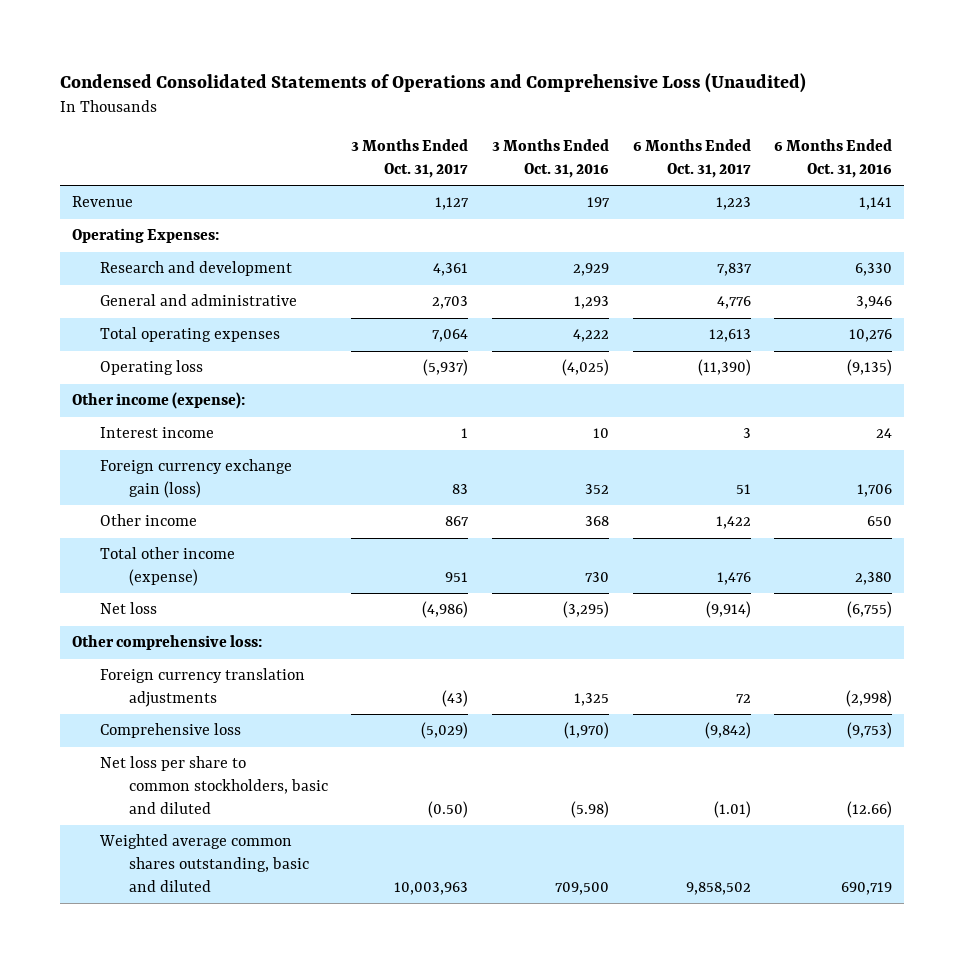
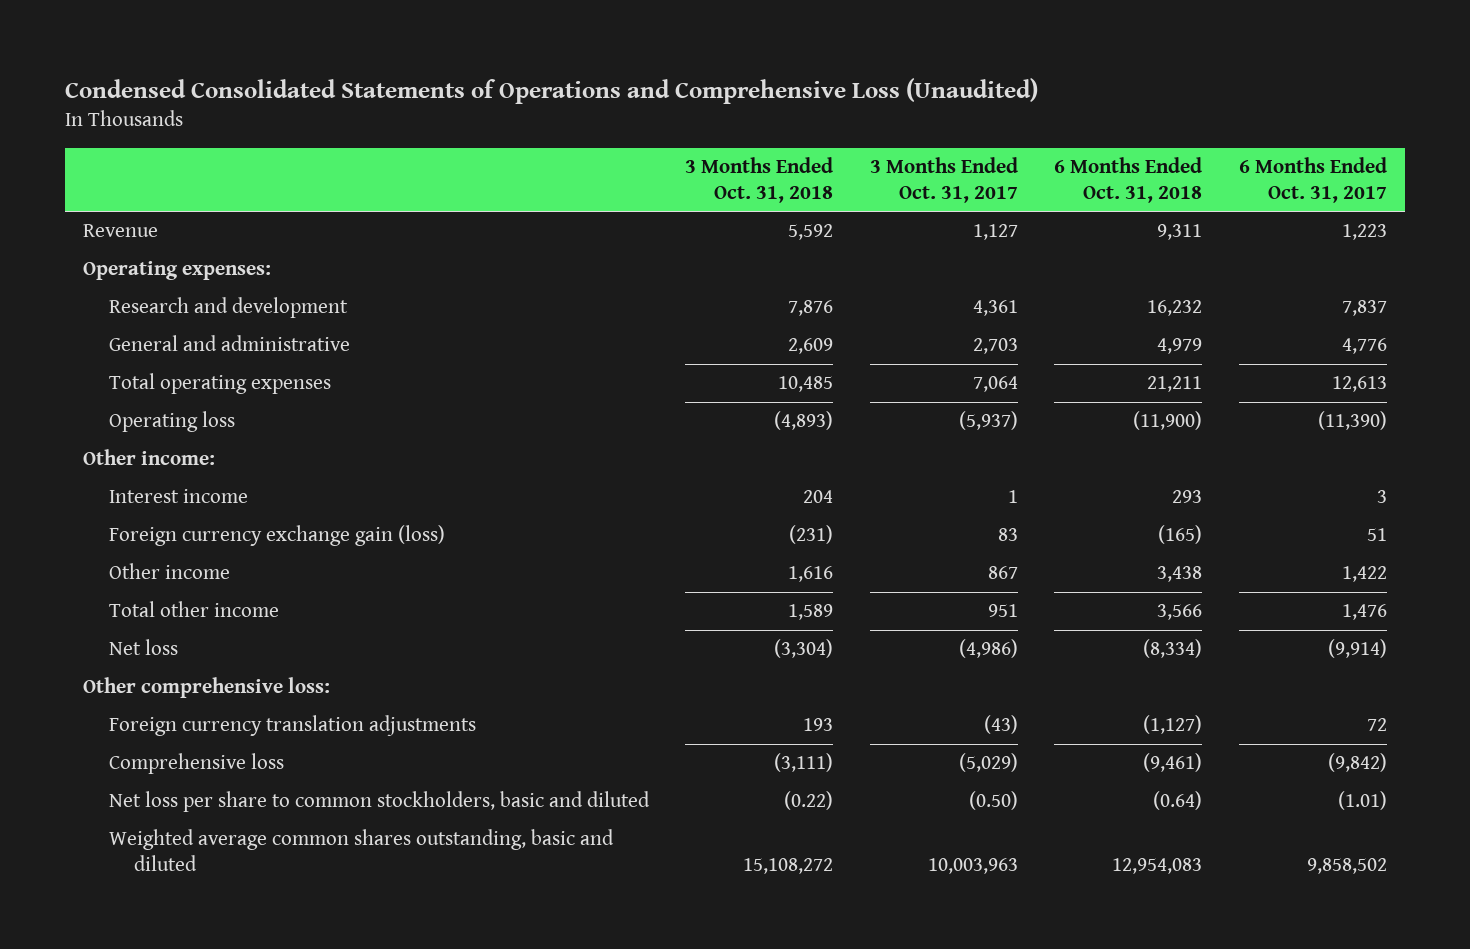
[491,139,609,178] 3 Months Ended Oct. 31, 2016 -> none
[774,139,893,178] 6 Months Ended Oct. 31, 2016 -> none
none -> [685,157,834,203] 3 Months Ended Oct. 31, 2018
none -> [1054,157,1203,203] 6 Months Ended Oct. 31, 2018
[71,228,219,244] Operating Expenses: -> [83,261,272,281] Operating expenses:
[71,392,245,410] Other income (expense): -> [83,449,216,466] Other income:
[100,547,236,587] Total other income (expense) -> [108,601,279,618] Total other income

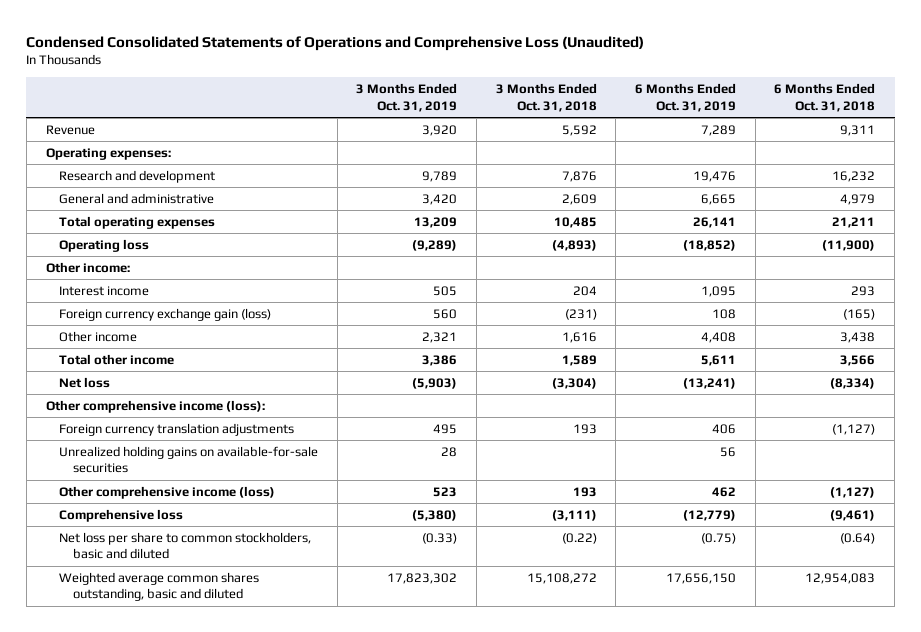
[869,157,1018,203] 3 Months Ended Oct. 31, 2017 -> none
[1238,157,1387,203] 6 Months Ended Oct. 31, 2017 -> none
none -> [356,83,458,112] 3 Months Ended Oct. 31, 2019
none -> [635,83,737,112] 6 Months Ended Oct. 31, 2019
[83,677,331,699] Other comprehensive loss: -> [45,399,265,413] Other comprehensive income (loss):
none -> [59,445,319,474] Unrealized holding gains on available-for-sale securities
none -> [59,485,276,499] Other comprehensive income (loss)

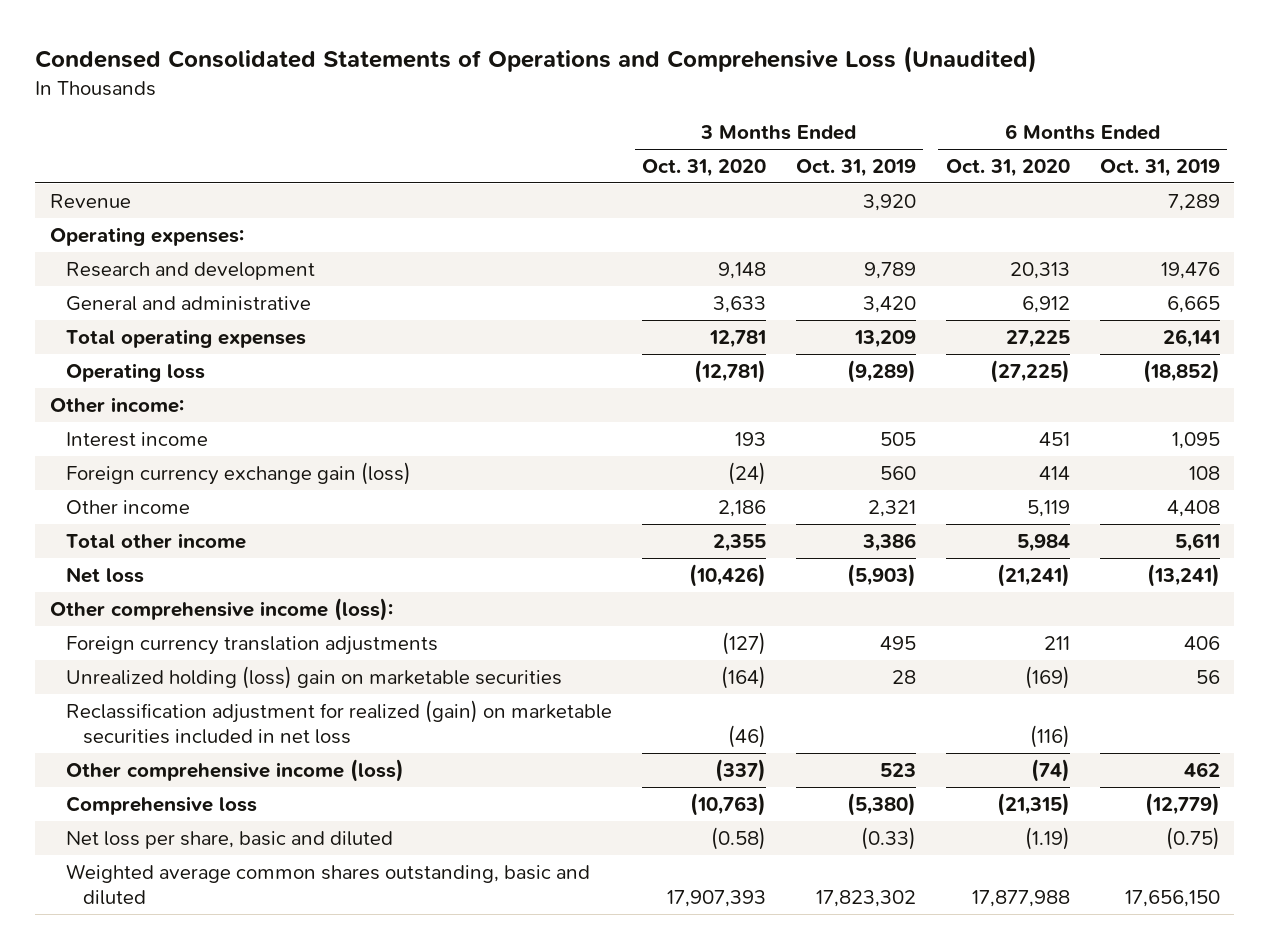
[495,83,597,112] 3 Months Ended Oct. 31, 2018 -> none
[774,83,876,112] 6 Months Ended Oct. 31, 2018 -> none
none -> [642,159,767,178] Oct. 31, 2020
none -> [945,159,1070,178] Oct. 31, 2020
[59,445,319,474] Unrealized holding gains on available-for-sale securities -> [66,665,563,689] Unrealized holding (loss) gain on marketable securities
none -> [66,699,613,745] Reclassification adjustment for realized (gain) on marketable securities included in net loss
[59,531,312,560] Net loss per share to common stockholders, basic and diluted -> [66,830,394,849] Net loss per share, basic and diluted

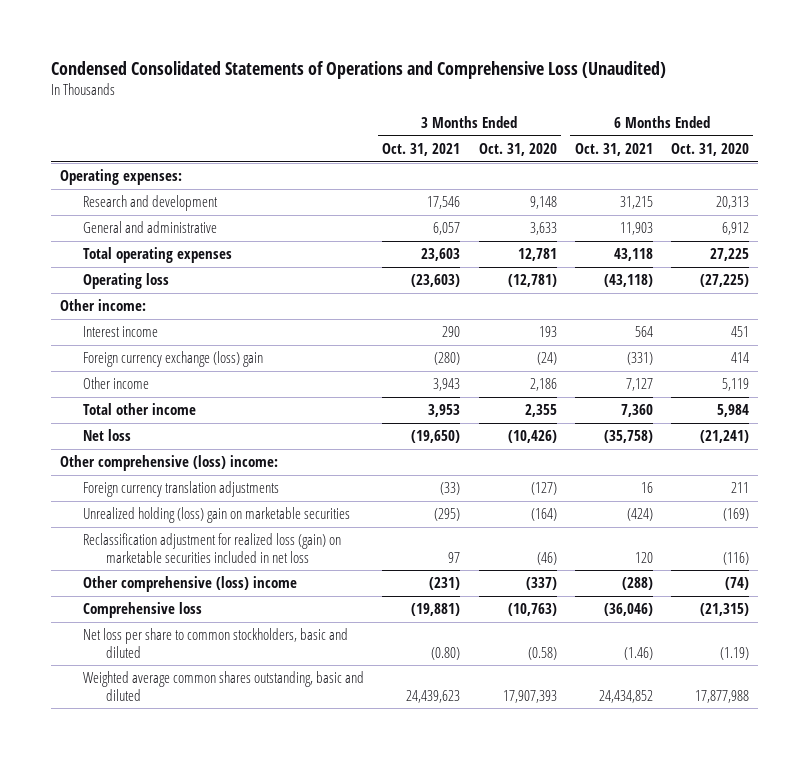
[795,159,916,178] Oct. 31, 2019 -> none
[1099,159,1220,178] Oct. 31, 2019 -> none
none -> [382,143,461,157] Oct. 31, 2021
none -> [574,143,653,157] Oct. 31, 2021
[49,193,131,208] Revenue -> none
[66,461,412,485] Foreign currency exchange gain (loss) -> [83,351,264,368] Foreign currency exchange (loss) gain
[49,597,393,621] Other comprehensive income (loss): -> [60,455,279,472] Other comprehensive (loss) income:
[66,699,613,745] Reclassification adjustment for realized (gain) on marketable securities included in net loss -> [83,533,342,563] Reclassification adjustment for realized loss (gain) on marketable securities included in net loss
[66,758,405,782] Other comprehensive income (loss) -> [83,576,298,593] Other comprehensive (loss) income
[66,830,394,849] Net loss per share, basic and diluted -> [83,628,349,658] Net loss per share to common stockholders, basic and diluted

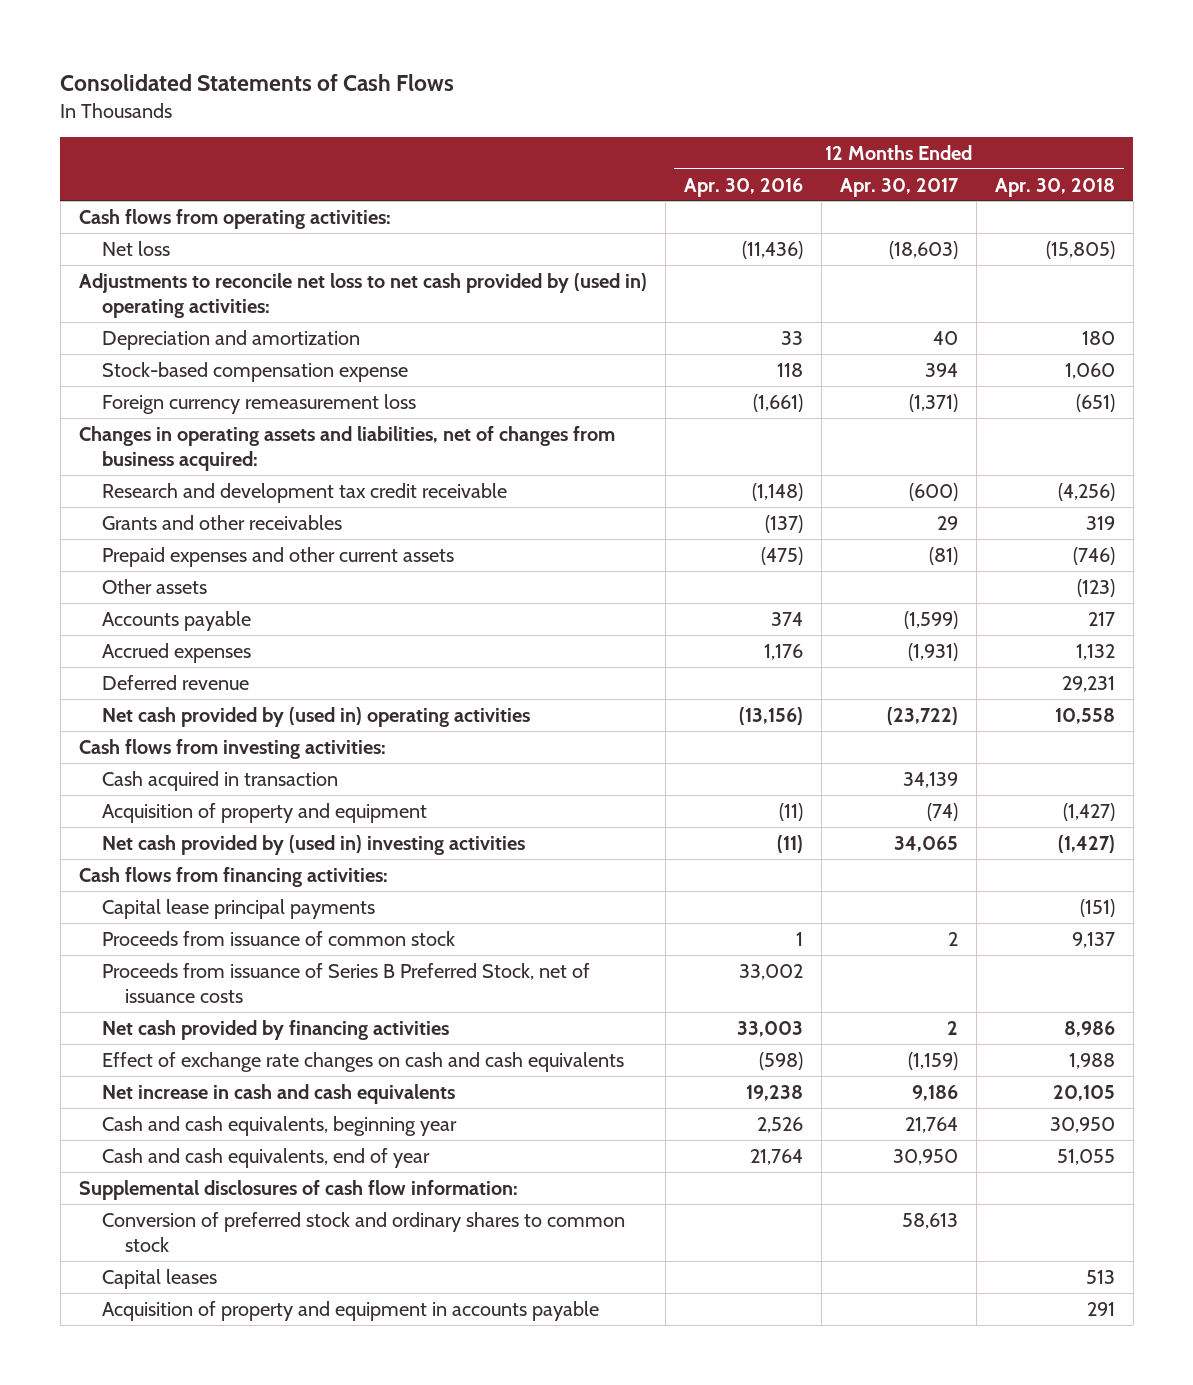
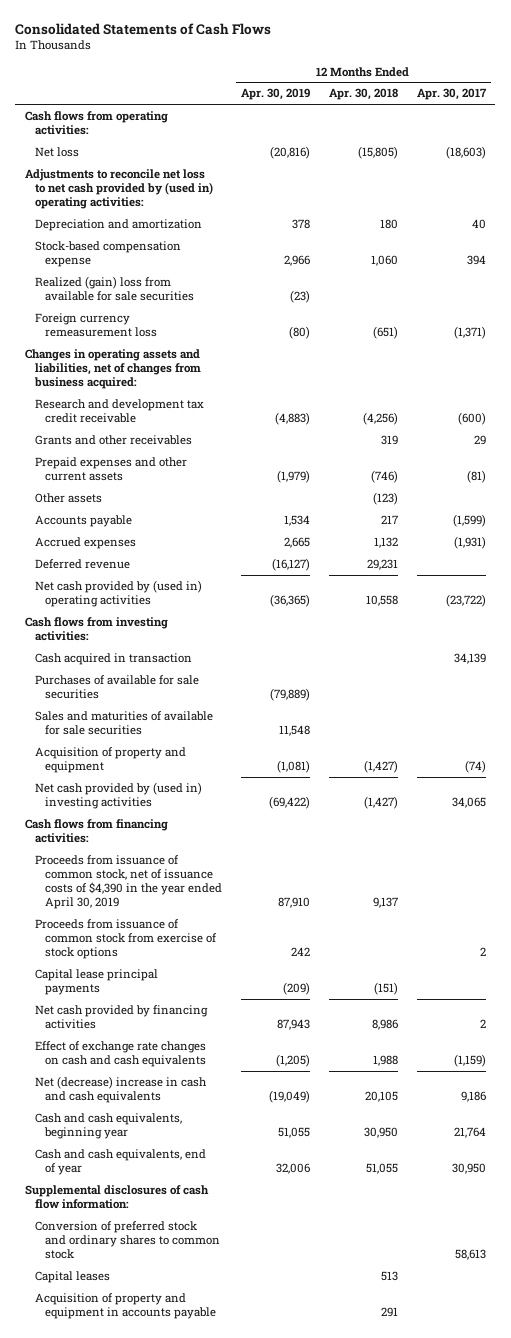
[683,177,803,197] Apr. 30, 2016 -> none
none -> [240,88,310,101] Apr. 30, 2019
none -> [34,275,195,302] Realized (gain) loss from available for sale securities
none -> [34,674,199,700] Purchases of available for sale securities
none -> [34,710,213,736] Sales and maturities of available for sale securities
none -> [34,854,223,910] Proceeds from issuance of common stock, net of issuance costs of $4,390 in the year ended April 30, 2019
none -> [34,918,218,960] Proceeds from issuance of common stock from exercise of stock options
[101,930,455,946] Proceeds from issuance of common stock -> none
[101,962,590,1004] Proceeds from issuance of Series B Preferred Stock, net of issuance costs -> none
[101,1083,455,1104] Net increase in cash and cash equivalents -> [34,1075,207,1104] Net (decrease) increase in cash and cash equivalents

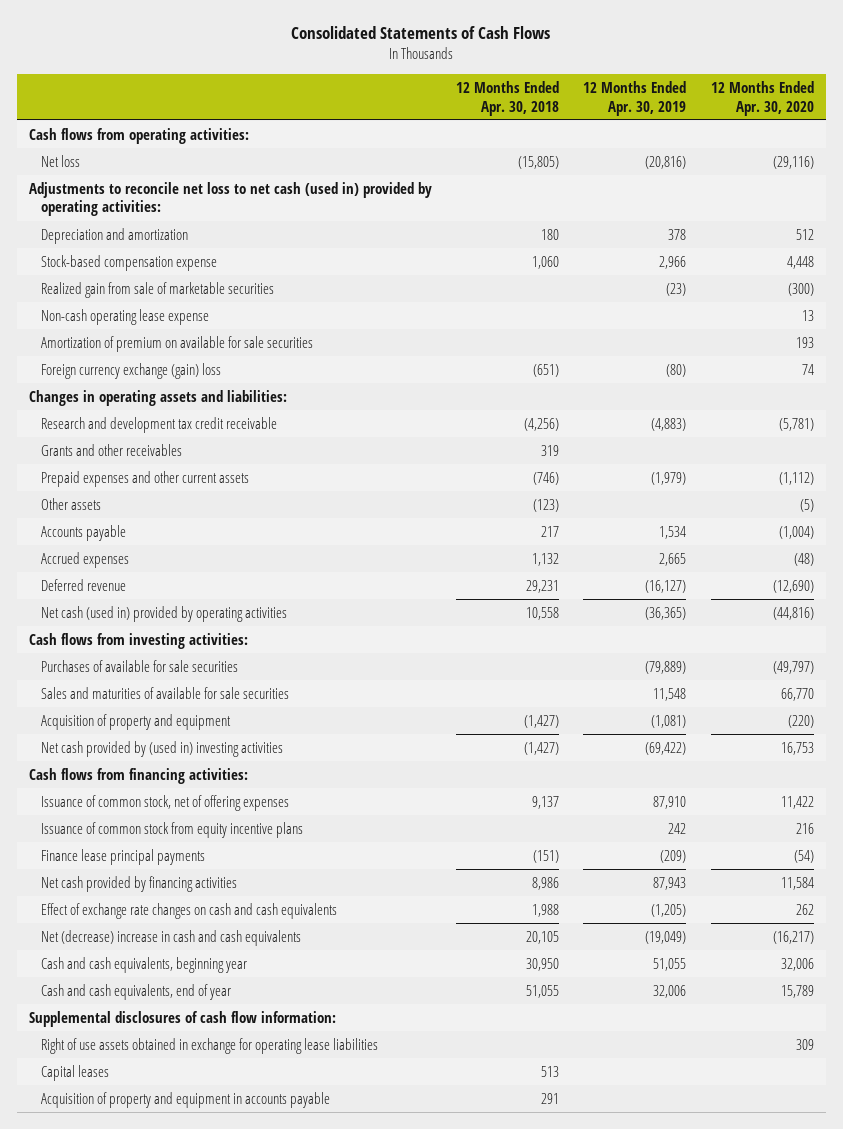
[416,88,487,101] Apr. 30, 2017 -> none
none -> [710,80,814,116] 12 Months Ended Apr. 30, 2020
[24,168,213,210] Adjustments to reconcile net loss to net cash provided by (used in) operating activities: -> [28,181,432,217] Adjustments to reconcile net loss to net cash (used in) provided by operating activities:
[34,275,195,302] Realized (gain) loss from available for sale securities -> [40,281,274,298] Realized gain from sale of marketable securities
none -> [40,308,209,325] Non-cash operating lease expense
none -> [40,335,313,352] Amortization of premium on available for sale securities
[34,312,158,338] Foreign currency remeasurement loss -> [40,362,221,379] Foreign currency exchange (gain) loss
[24,348,201,390] Changes in operating assets and liabilities, net of changes from business acquired: -> [28,389,287,406] Changes in operating assets and liabilities:
[34,579,202,608] Net cash provided by (used in) operating activities -> [40,605,287,622] Net cash (used in) provided by operating activities
[34,652,192,665] Cash acquired in transaction -> none
[34,854,223,910] Proceeds from issuance of common stock, net of issuance costs of $4,390 in the year ended April 30, 2019 -> [40,794,289,811] Issuance of common stock, net of offering expenses
[34,918,218,960] Proceeds from issuance of common stock from exercise of stock options -> [40,821,303,838] Issuance of common stock from equity incentive plans
[34,968,158,996] Capital lease principal payments -> [40,848,205,865] Finance lease principal payments
[34,1220,221,1260] Conversion of preferred stock and ordinary shares to common stock -> none
none -> [40,1037,378,1054] Right of use assets obtained in exchange for operating lease liabilities

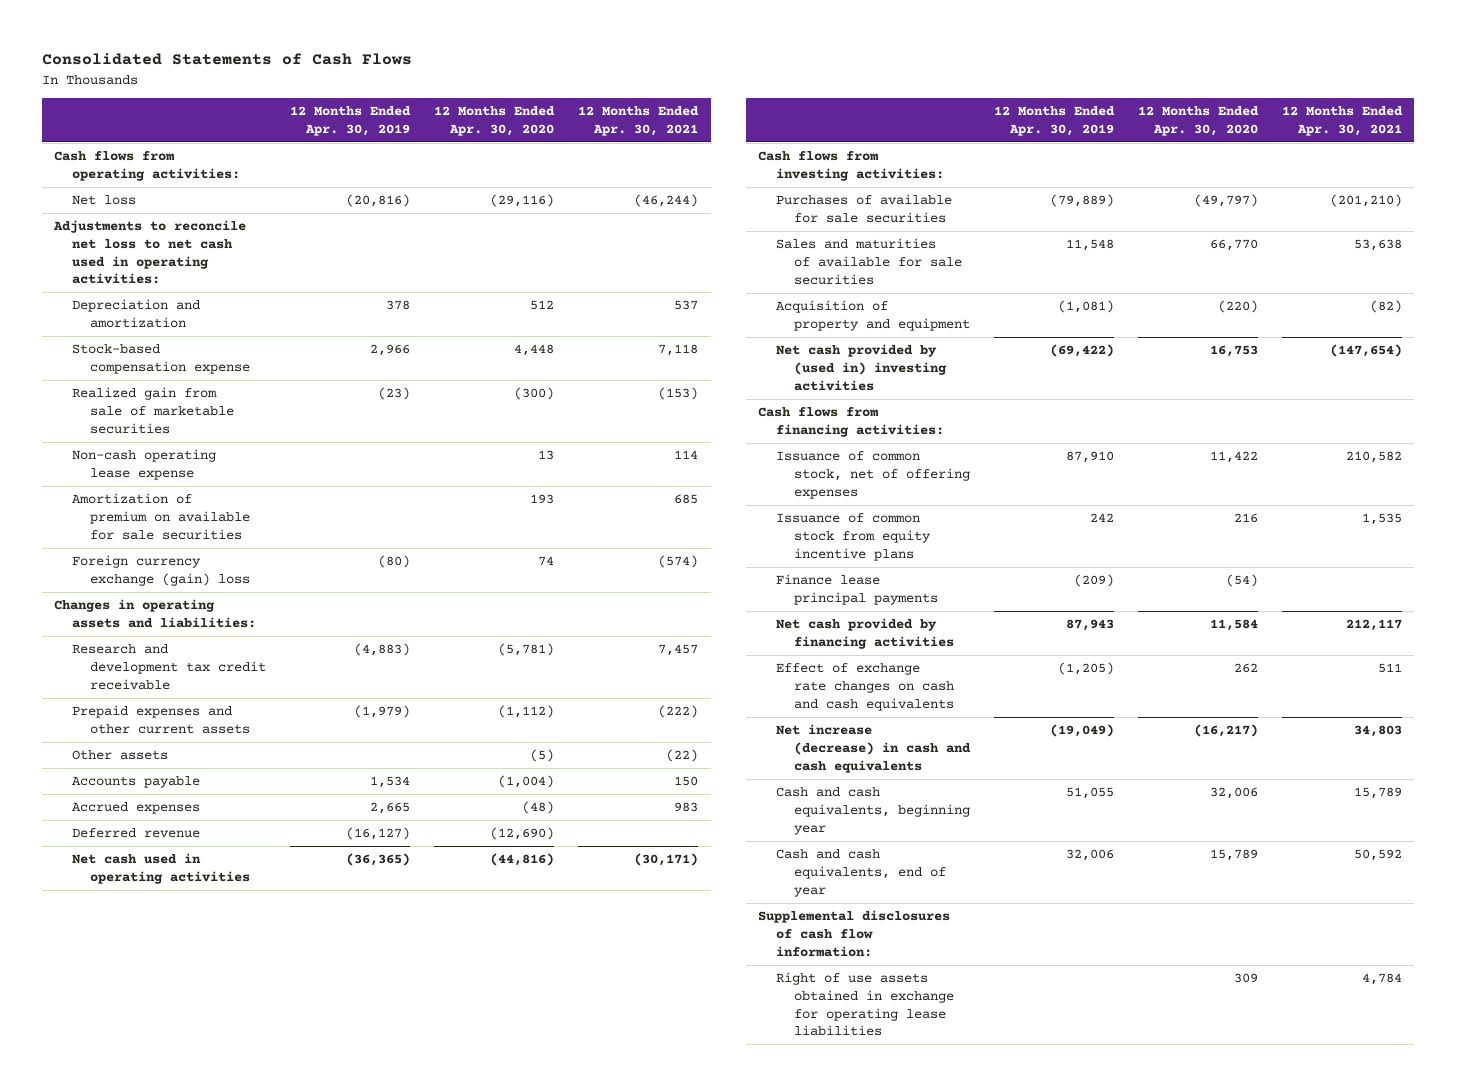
[456,80,560,116] 12 Months Ended Apr. 30, 2018 -> none
none -> [578,105,700,136] 12 Months Ended Apr. 30, 2021
[28,181,432,217] Adjustments to reconcile net loss to net cash (used in) provided by operating activities: -> [53,220,247,285] Adjustments to reconcile net loss to net cash used in operating activities:
[40,443,182,456] Grants and other receivables -> none
[40,605,287,622] Net cash (used in) provided by operating activities -> [72,853,251,884] Net cash used in operating activities
[40,929,301,946] Net (decrease) increase in cash and cash equivalents -> [775,724,971,773] Net increase (decrease) in cash and cash equivalents
[40,1064,109,1081] Capital leases -> none
[40,1091,330,1108] Acquisition of property and equipment in accounts payable -> none

